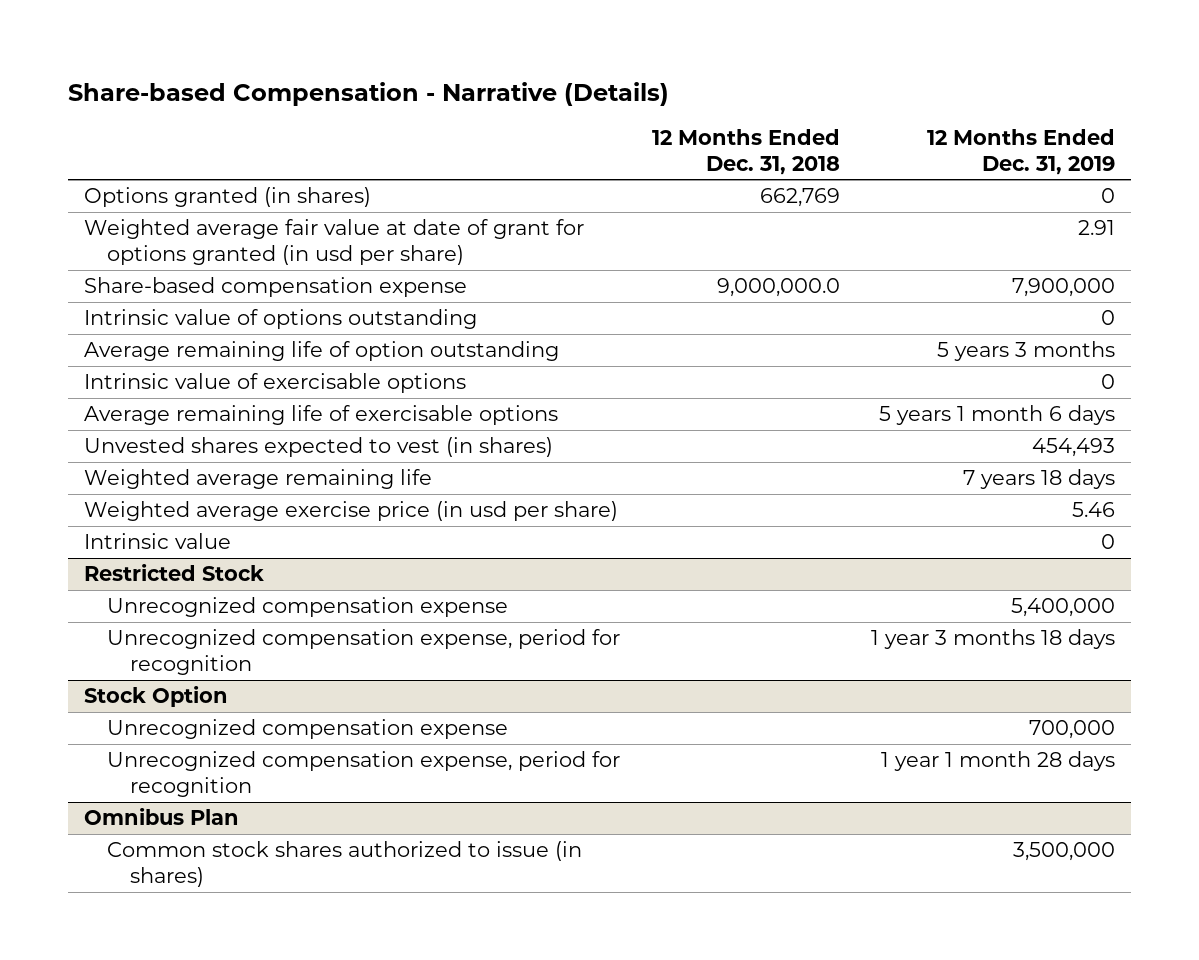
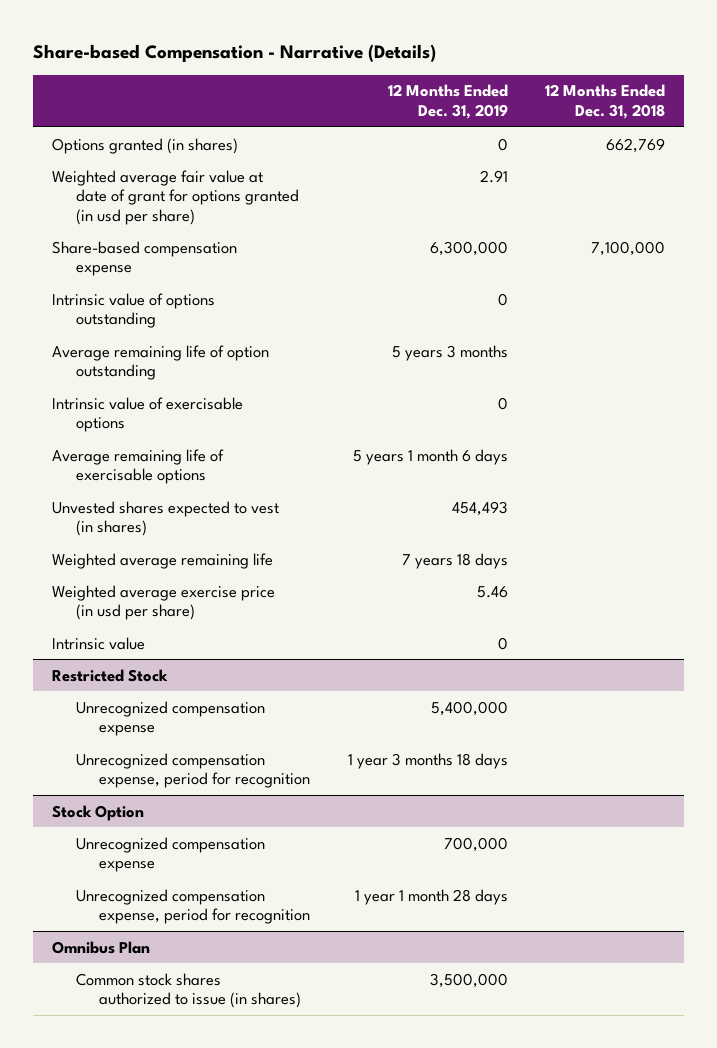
[716,278,840,298] 9,000,000.0 -> [591,240,666,256] 7,100,000
[1012,278,1116,298] 7,900,000 -> [429,240,508,256] 6,300,000

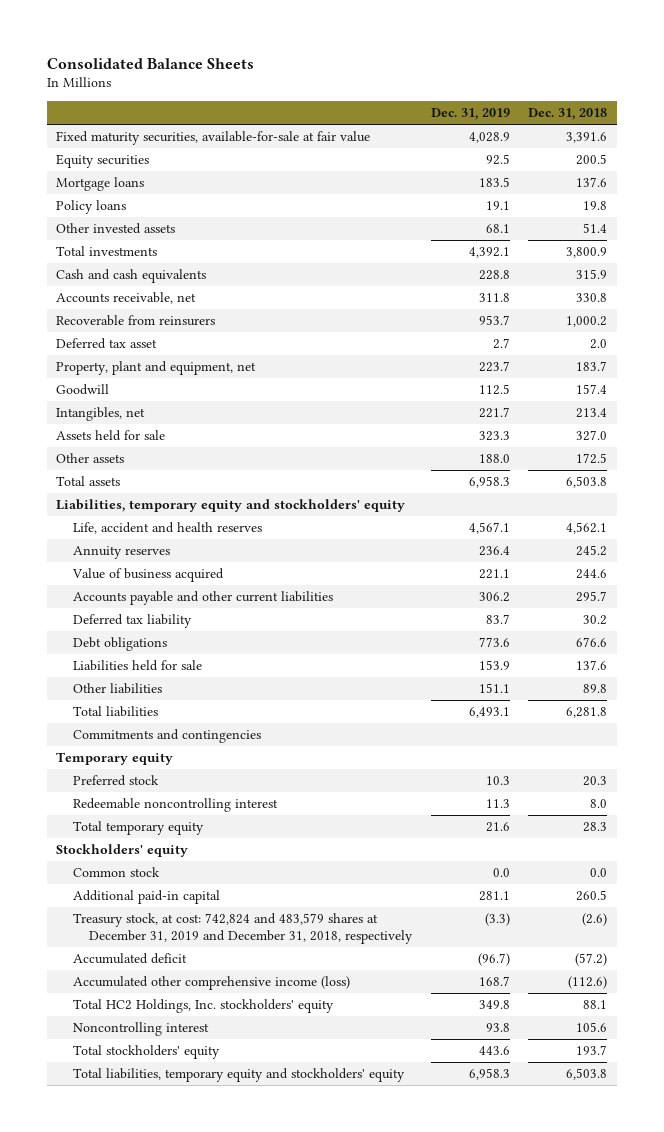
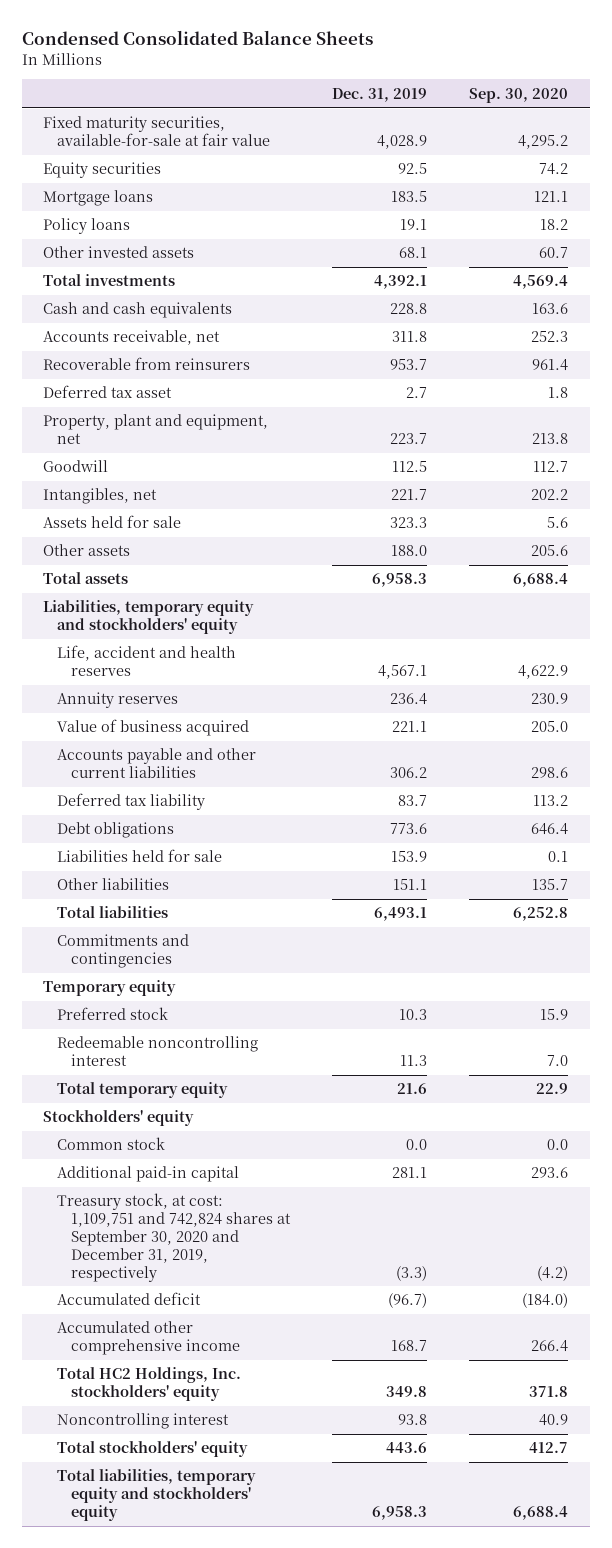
[46,57,254,69] Consolidated Balance Sheets -> [22,29,374,45] Condensed Consolidated Balance Sheets
[528,108,608,121] Dec. 31, 2018 -> none
none -> [469,87,569,103] Sep. 30, 2020
[72,912,414,945] Treasury stock, at cost: 742,824 and 483,579 shares at December 31, 2019 and December 31, 2018, respectively -> [57,1193,291,1282] Treasury stock, at cost: 1,109,751 and 742,824 shares at September 30, 2020 and December 31, 2019, respectively
[72,975,350,990] Accumulated other comprehensive income (loss) -> [57,1321,240,1356] Accumulated other comprehensive income

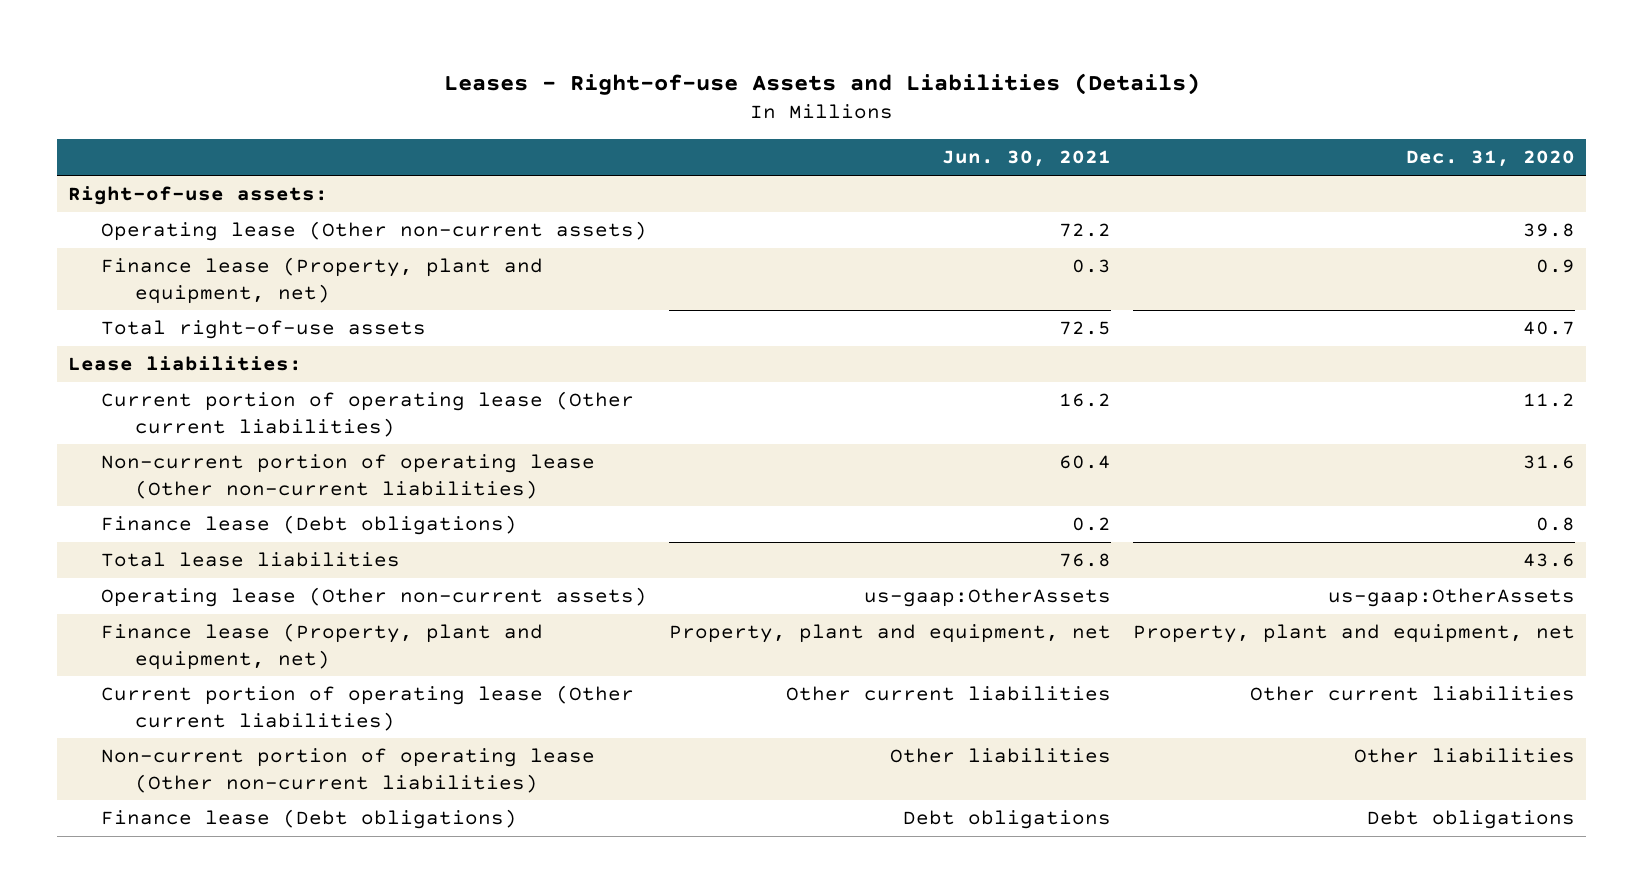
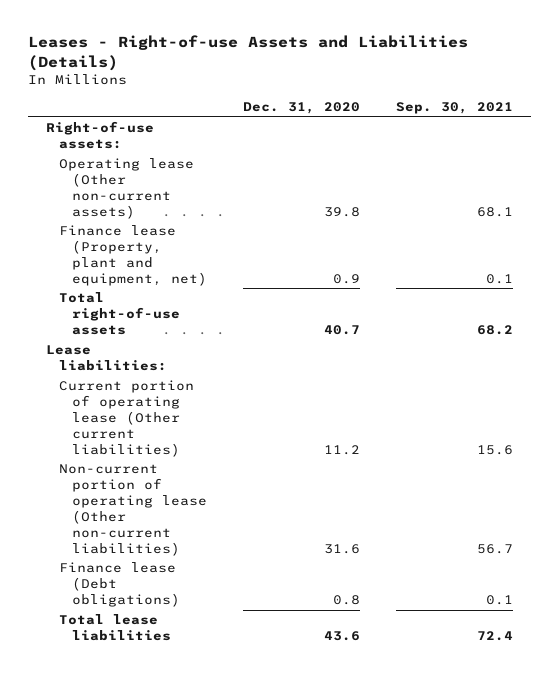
[942,150,1112,168] Jun. 30, 2021 -> none
none -> [395,102,513,115] Sep. 30, 2021
[101,587,648,608] Operating lease (Other non-current assets) -> none
[101,623,544,670] Finance lease (Property, plant and equipment, net) -> none
[101,685,635,731] Current portion of operating lease (Other current liabilities) -> none
[101,748,596,793] Non-current portion of operating lease (Other non-current liabilities) -> none
[101,809,518,830] Finance lease (Debt obligations) -> none

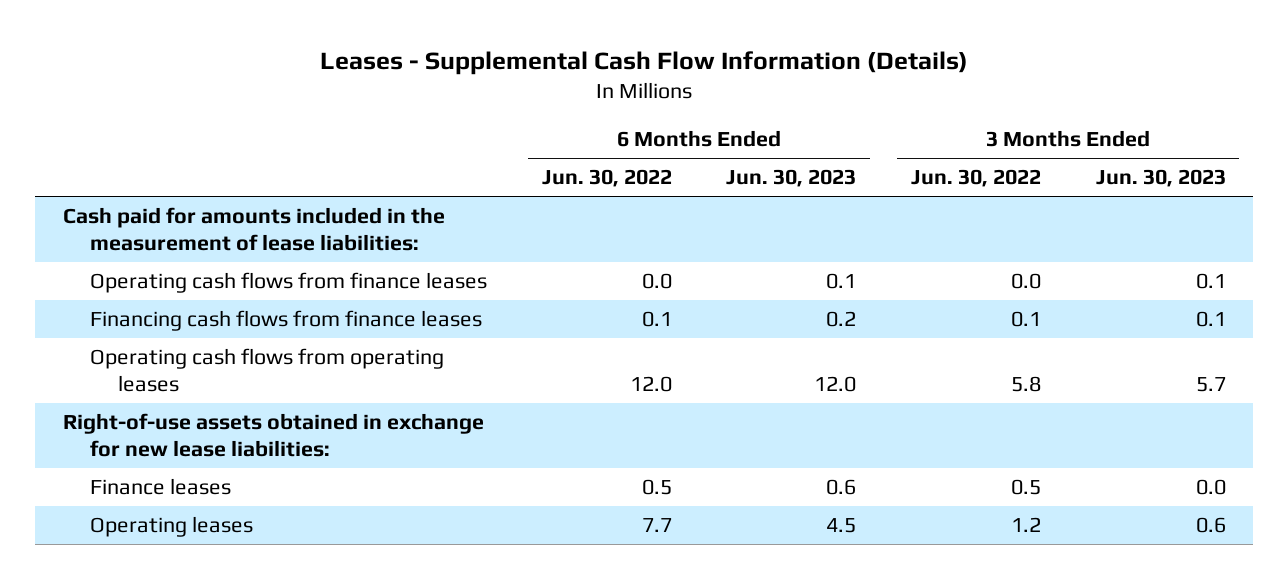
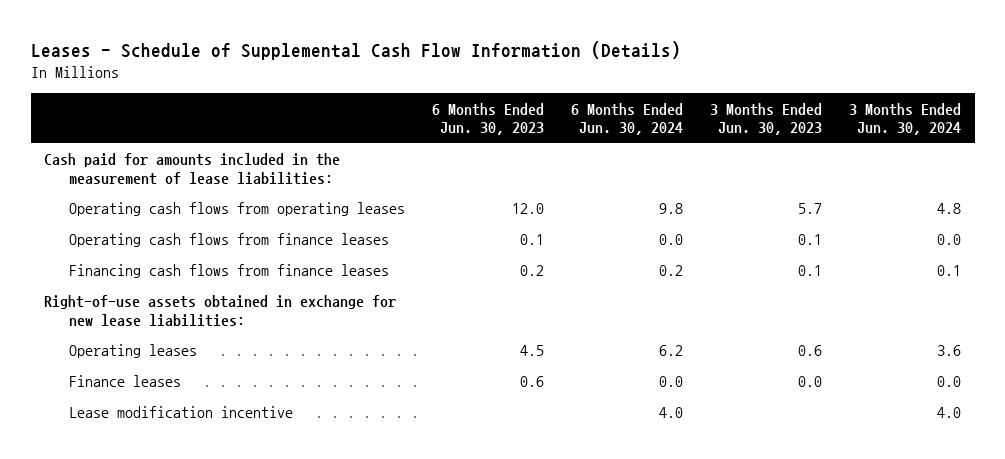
[320,50,969,75] Leases - Supplemental Cash Flow Information (Details) -> [30,40,681,60] Leases - Schedule of Supplemental Cash Flow Information (Details)
[541,169,672,188] Jun. 30, 2022 -> none
[911,169,1042,188] Jun. 30, 2022 -> none
none -> [571,102,684,136] 6 Months Ended Jun. 30, 2024
none -> [849,102,962,136] 3 Months Ended Jun. 30, 2024
[90,348,445,392] Operating cash flows from operating leases -> [69,202,406,217] Operating cash flows from operating leases
[90,478,232,496] Finance leases -> [69,375,182,388] Finance leases
none -> [69,406,294,419] Lease modification incentive

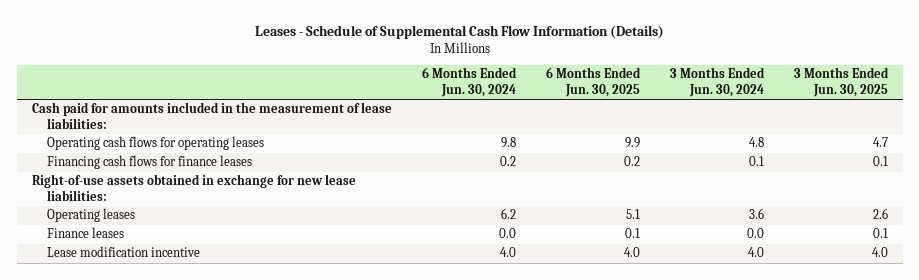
[432,102,545,136] 6 Months Ended Jun. 30, 2023 -> none
[710,102,823,136] 3 Months Ended Jun. 30, 2023 -> none
none -> [545,67,641,97] 6 Months Ended Jun. 30, 2025
none -> [793,67,889,97] 3 Months Ended Jun. 30, 2025
[69,233,390,248] Operating cash flows from finance leases -> none
[69,202,406,217] Operating cash flows from operating leases -> [47,136,265,151] Operating cash flows for operating leases
[69,264,390,279] Financing cash flows from finance leases -> [47,155,253,170] Financing cash flows for finance leases

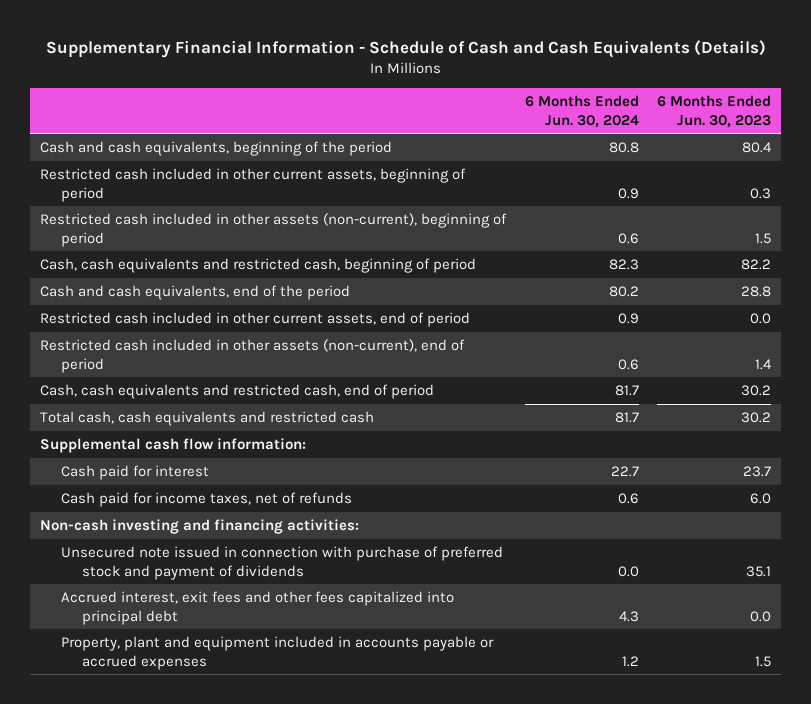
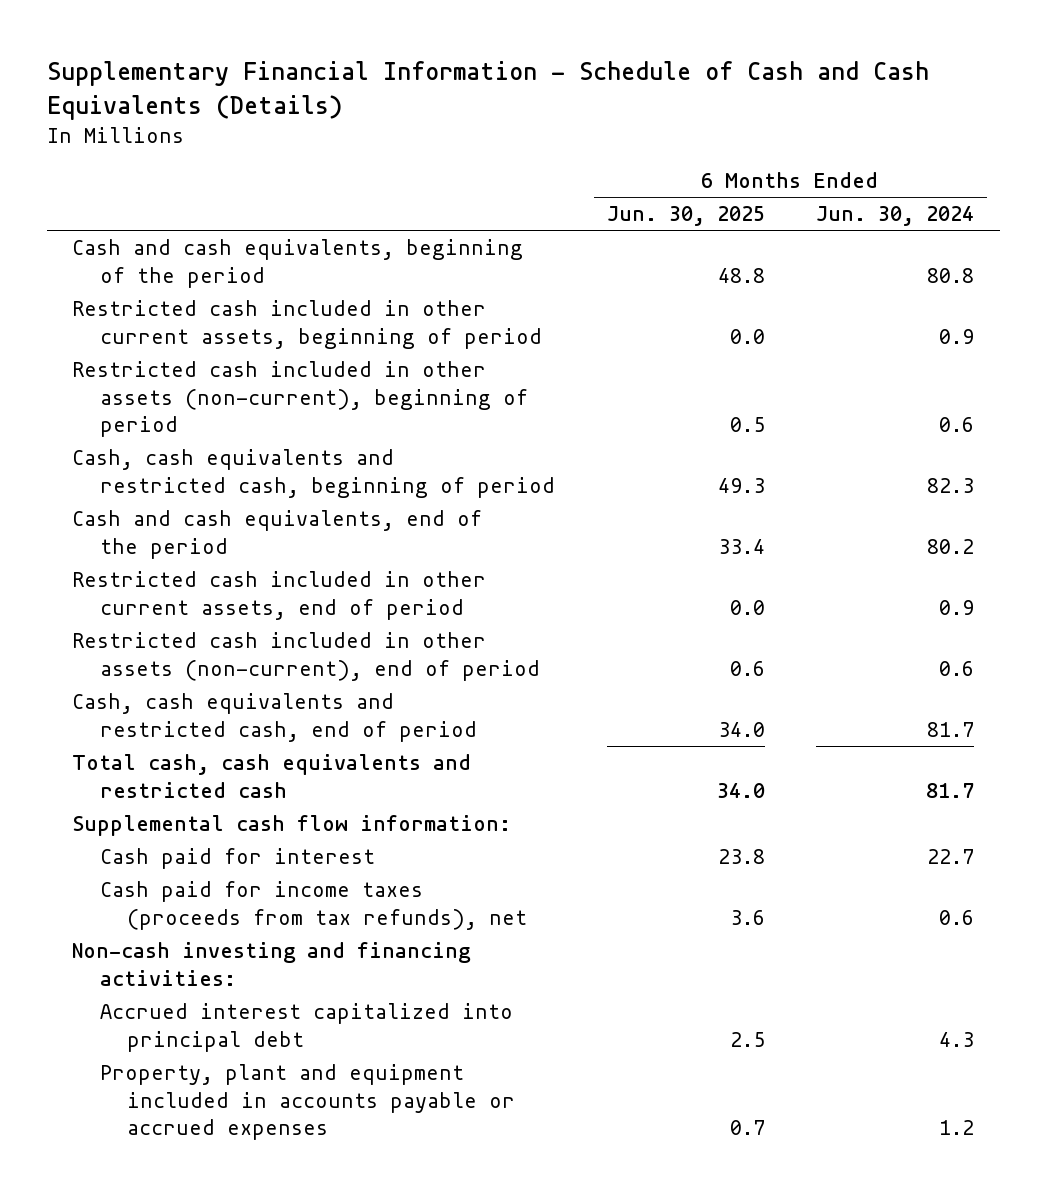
[657,95,772,128] 6 Months Ended Jun. 30, 2023 -> none
none -> [606,206,765,227] Jun. 30, 2025
[60,492,352,508] Cash paid for income taxes, net of refunds -> [99,880,528,930] Cash paid for income taxes (proceeds from tax refunds), net
[60,546,503,580] Unsecured note issued in connection with purchase of preferred stock and payment of dividends -> none
[60,591,454,625] Accrued interest, exit fees and other fees capitalized into principal debt -> [99,1002,513,1052] Accrued interest capitalized into principal debt

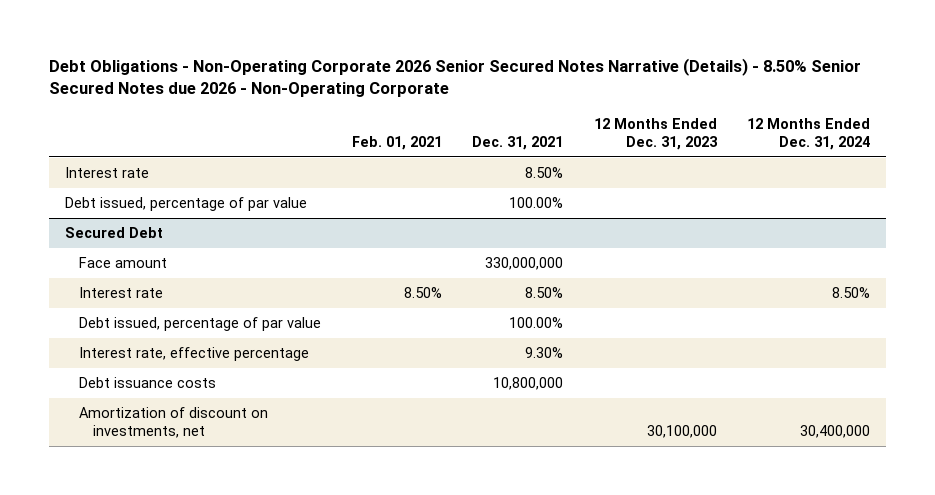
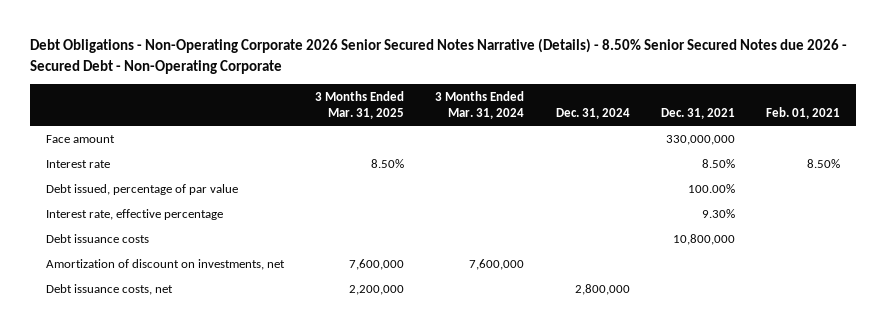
[49,57,862,98] Debt Obligations - Non-Operating Corporate 2026 Senior Secured Notes Narrative (Details) - 8.50% Senior Secured Notes due 2026 - Non-Operating Corporate -> [30,38,848,74] Debt Obligations - Non-Operating Corporate 2026 Senior Secured Notes Narrative (Details) - 8.50% Senior Secured Notes due 2026 - Secured Debt - Non-Operating Corporate
[593,117,718,150] 12 Months Ended Dec. 31, 2023 -> none
[747,117,871,150] 12 Months Ended Dec. 31, 2024 -> none
none -> [315,90,405,120] 3 Months Ended Mar. 31, 2025
none -> [435,90,525,120] 3 Months Ended Mar. 31, 2024
none -> [555,108,630,120] Dec. 31, 2024
[64,166,149,178] Interest rate -> none
[64,196,307,211] Debt issued, percentage of par value -> none
[64,226,163,238] Secured Debt -> none
none -> [45,283,173,295] Debt issuance costs, net

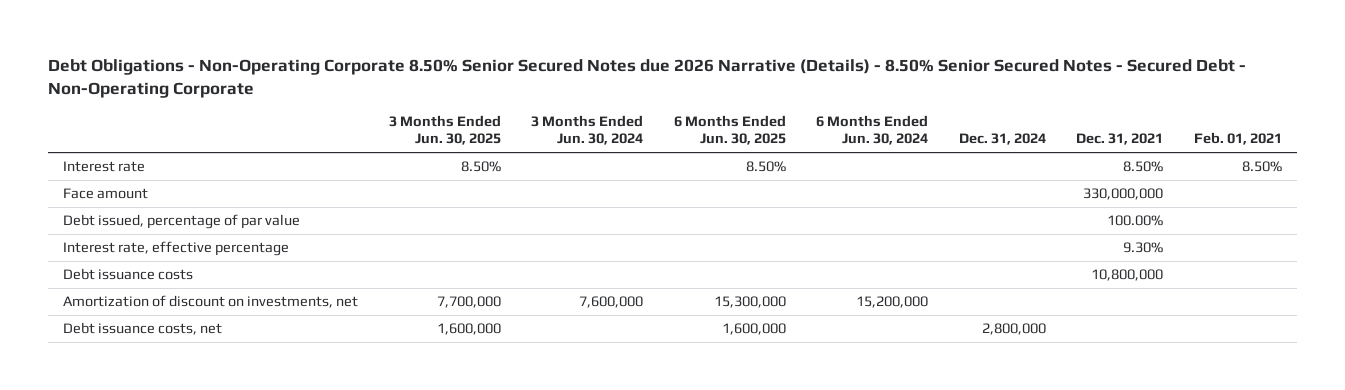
[30,38,848,74] Debt Obligations - Non-Operating Corporate 2026 Senior Secured Notes Narrative (Details) - 8.50% Senior Secured Notes due 2026 - Secured Debt - Non-Operating Corporate -> [48,58,1247,98] Debt Obligations - Non-Operating Corporate 8.50% Senior Secured Notes due 2026 Narrative (Details) - 8.50% Senior Secured Notes - Secured Debt - Non-Operating Corporate
[315,90,405,120] 3 Months Ended Mar. 31, 2025 -> none
[435,90,525,120] 3 Months Ended Mar. 31, 2024 -> none
none -> [388,115,501,146] 3 Months Ended Jun. 30, 2025
none -> [531,115,644,146] 3 Months Ended Jun. 30, 2024
none -> [673,115,786,146] 6 Months Ended Jun. 30, 2025
none -> [816,115,929,146] 6 Months Ended Jun. 30, 2024
[45,134,115,143] Face amount -> [63,188,149,200] Face amount

